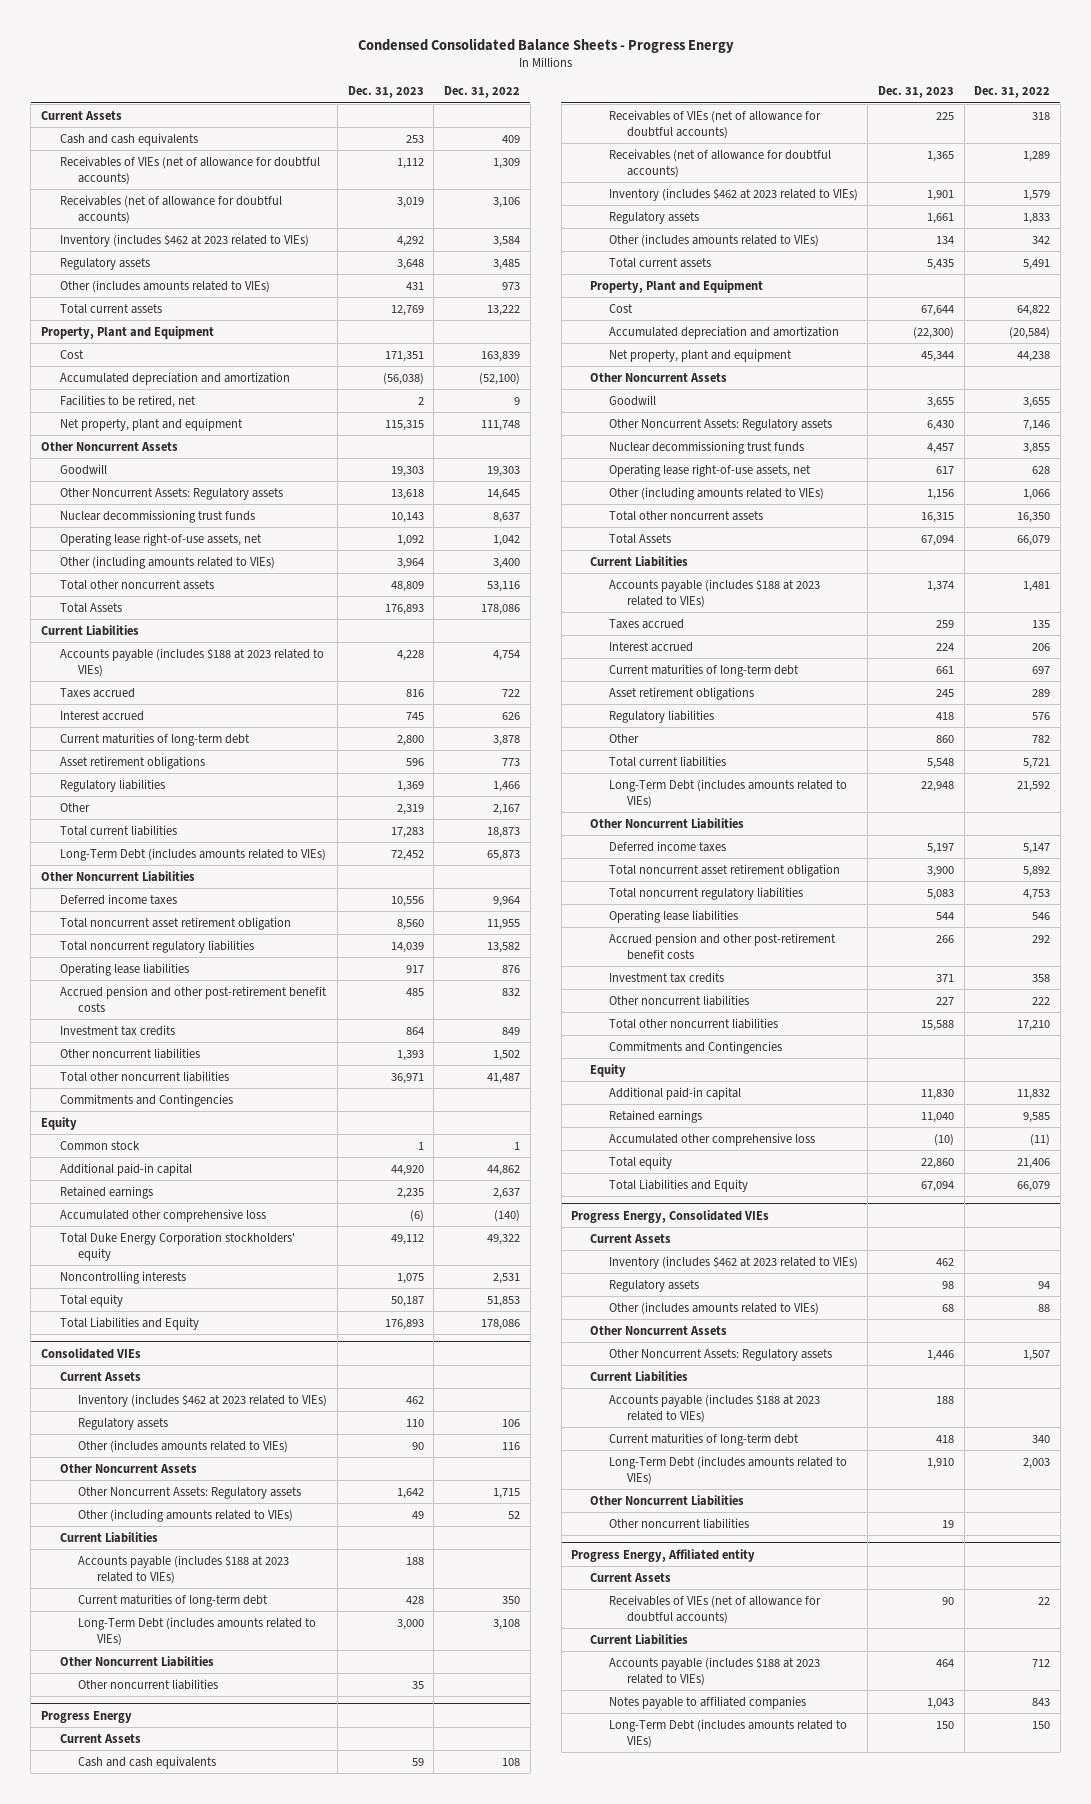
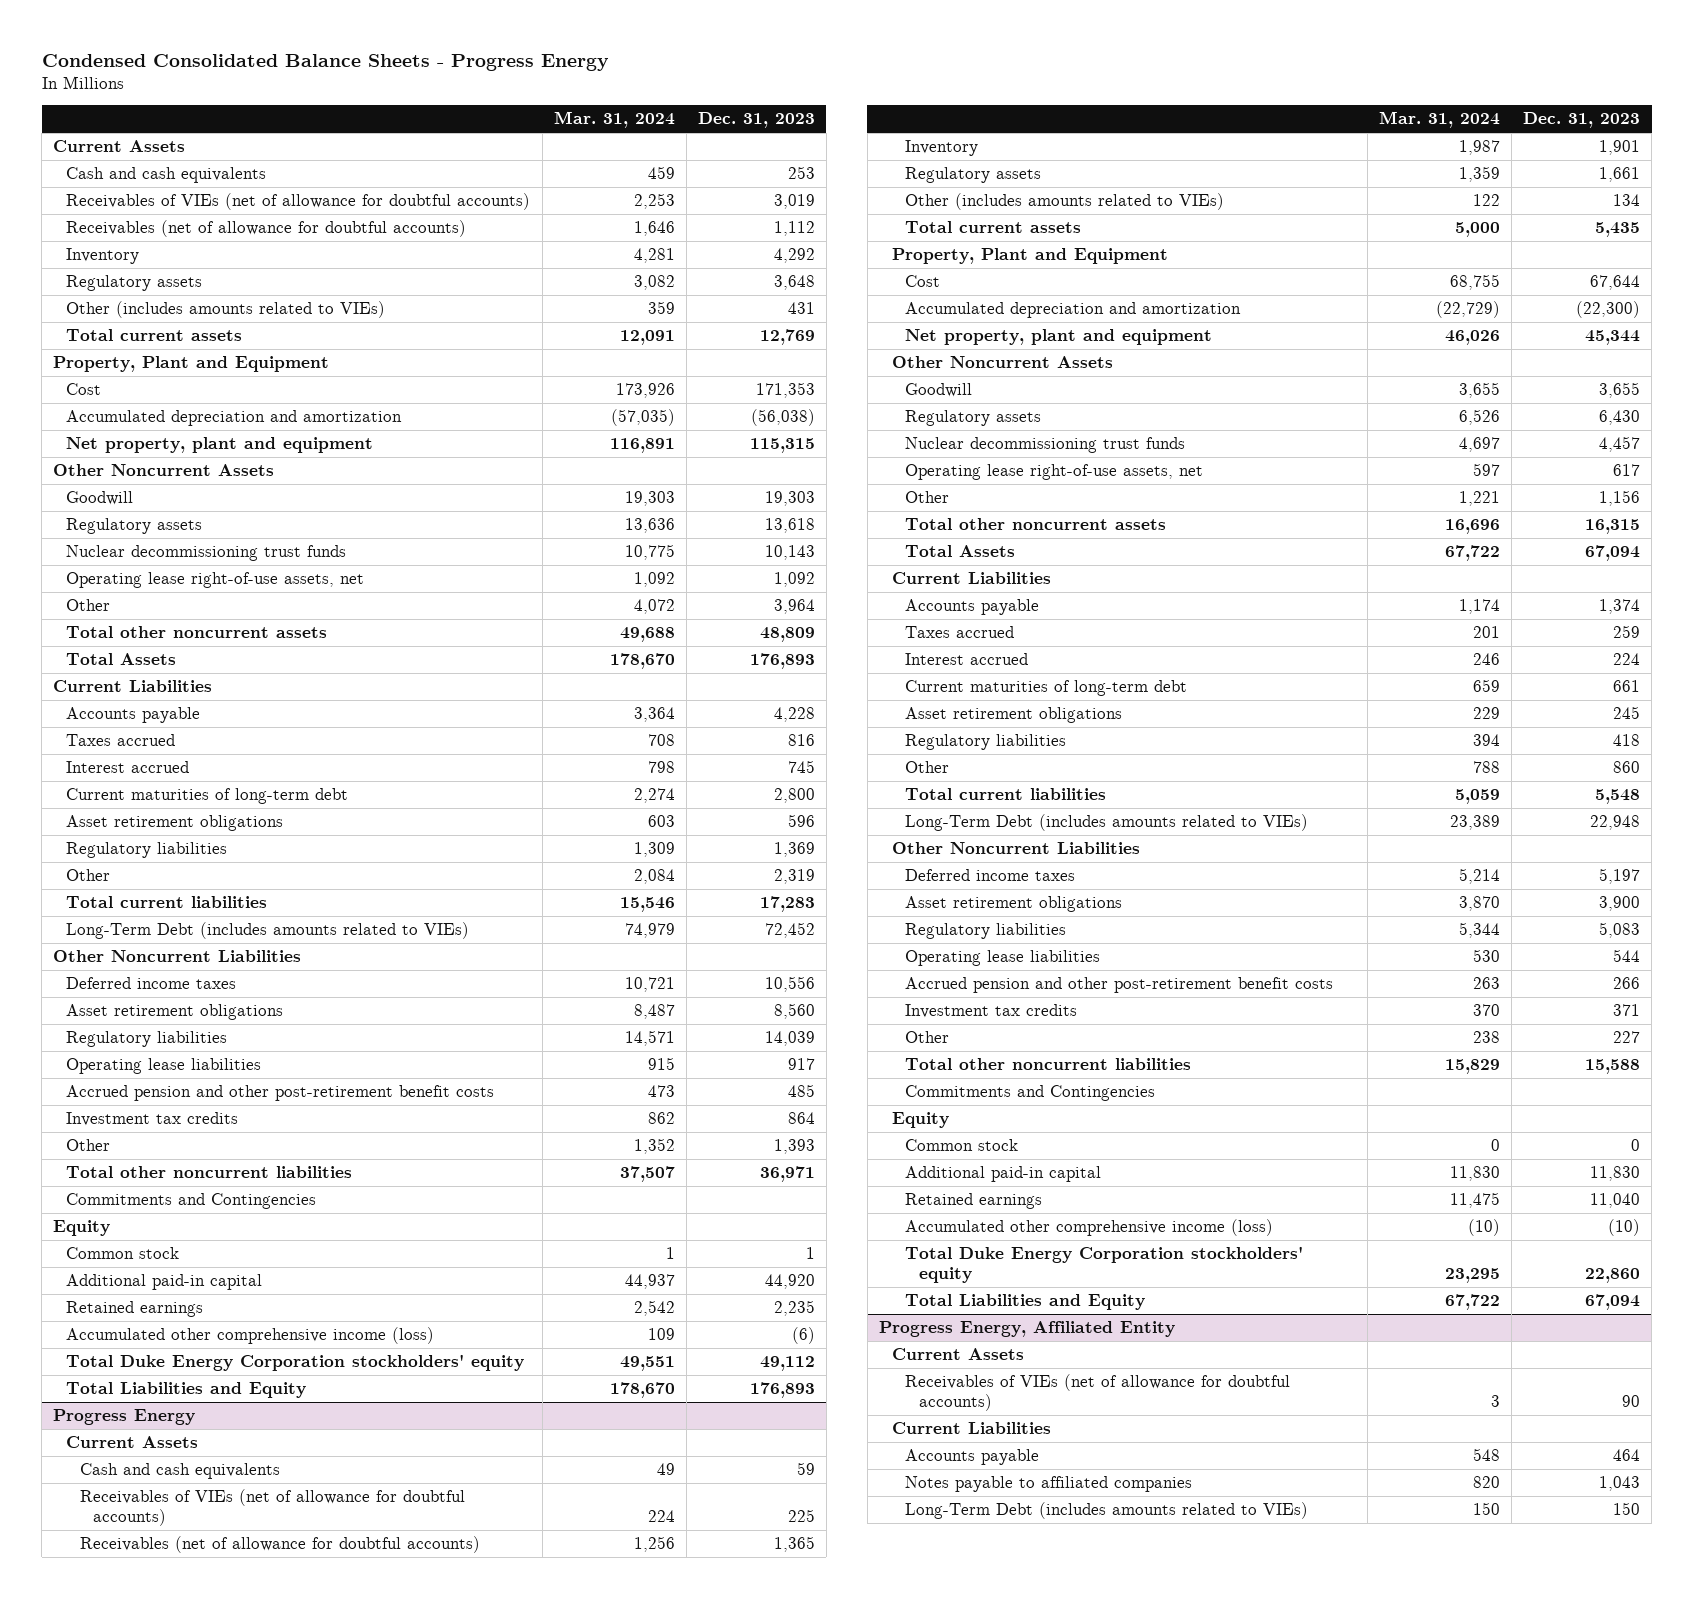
[443,86,520,99] Dec. 31, 2022 -> none
none -> [553,111,675,129] Mar. 31, 2024
[396,157,424,169] 1,112 -> [773,194,815,210] 3,019
[396,196,424,208] 3,019 -> [773,221,815,237] 1,112
[59,233,309,247] Inventory (includes $462 at 2023 related to VIEs) -> [66,248,140,265] Inventory
[384,350,424,362] 171,351 -> [755,382,815,399] 171,353
[59,394,196,408] Facilities to be retired, net -> none
[59,487,283,500] Other Noncurrent Assets: Regulatory assets -> [66,518,203,535] Regulatory assets
[59,555,275,569] Other (including amounts related to VIEs) -> [66,599,111,612] Other
[59,647,324,677] Accounts payable (includes $188 at 2023 related to VIEs) -> [66,707,201,724] Accounts payable
[59,916,291,930] Total noncurrent asset retirement obligation -> [66,1004,284,1021] Asset retirement obligations
[59,939,254,953] Total noncurrent regulatory liabilities -> [66,1031,228,1048] Regulatory liabilities
[59,1047,200,1059] Other noncurrent liabilities -> [66,1139,111,1152] Other
[59,1208,266,1222] Accumulated other comprehensive loss -> [66,1327,435,1345] Accumulated other comprehensive income (loss)
[59,1270,186,1284] Noncontrolling interests -> none
[59,1293,123,1307] Total equity -> none
[41,1347,142,1359] Consolidated VIEs -> none
[59,1371,141,1381] Current Assets -> none
[78,1393,328,1407] Inventory (includes $462 at 2023 related to VIEs) -> none
[78,1417,169,1430] Regulatory assets -> none
[78,1439,289,1453] Other (includes amounts related to VIEs) -> none
[59,1463,197,1473] Other Noncurrent Assets -> none
[78,1486,302,1499] Other Noncurrent Assets: Regulatory assets -> none
[78,1508,294,1522] Other (including amounts related to VIEs) -> none
[59,1531,158,1543] Current Liabilities -> none
[78,1554,290,1584] Accounts payable (includes $188 at 2023 related to VIEs) -> none
[78,1593,269,1607] Current maturities of long-term debt -> none
[78,1616,317,1646] Long-Term Debt (includes amounts related to VIEs) -> none
[59,1655,214,1667] Other Noncurrent Liabilities -> none
[78,1678,219,1690] Other noncurrent liabilities -> none
[608,187,858,201] Inventory (includes $462 at 2023 related to VIEs) -> [905,140,979,157] Inventory
[608,418,832,431] Other Noncurrent Assets: Regulatory assets -> [905,410,1042,427] Regulatory assets
[608,486,824,500] Other (including amounts related to VIEs) -> [905,491,950,504] Other
[608,578,820,608] Accounts payable (includes $188 at 2023 related to VIEs) -> [905,599,1040,616] Accounts payable
[608,863,840,877] Total noncurrent asset retirement obligation -> [905,896,1123,913] Asset retirement obligations
[608,886,803,900] Total noncurrent regulatory liabilities -> [905,923,1067,940] Regulatory liabilities
[608,994,749,1006] Other noncurrent liabilities -> [905,1031,950,1044] Other
none -> [905,1139,1019,1152] Common stock
[608,1132,815,1146] Accumulated other comprehensive loss -> [905,1219,1274,1237] Accumulated other comprehensive income (loss)
[608,1155,672,1169] Total equity -> [905,1246,1304,1284] Total Duke Energy Corporation stockholders' equity
[571,1209,770,1223] Progress Energy, Consolidated VIEs -> none
[590,1233,672,1243] Current Assets -> none
[608,1255,858,1269] Inventory (includes $462 at 2023 related to VIEs) -> none
[608,1279,699,1292] Regulatory assets -> none
[608,1301,819,1315] Other (includes amounts related to VIEs) -> none
[590,1325,728,1335] Other Noncurrent Assets -> none
[608,1348,832,1361] Other Noncurrent Assets: Regulatory assets -> none
[590,1370,689,1382] Current Liabilities -> none
[608,1393,820,1423] Accounts payable (includes $188 at 2023 related to VIEs) -> none
[608,1432,799,1446] Current maturities of long-term debt -> none
[608,1455,847,1485] Long-Term Debt (includes amounts related to VIEs) -> none
[590,1494,745,1506] Other Noncurrent Liabilities -> none
[608,1517,749,1529] Other noncurrent liabilities -> none
[571,1548,756,1562] Progress Energy, Affiliated entity -> [878,1321,1175,1338] Progress Energy, Affiliated Entity
[608,1656,820,1686] Accounts payable (includes $188 at 2023 related to VIEs) -> [905,1449,1040,1466] Accounts payable

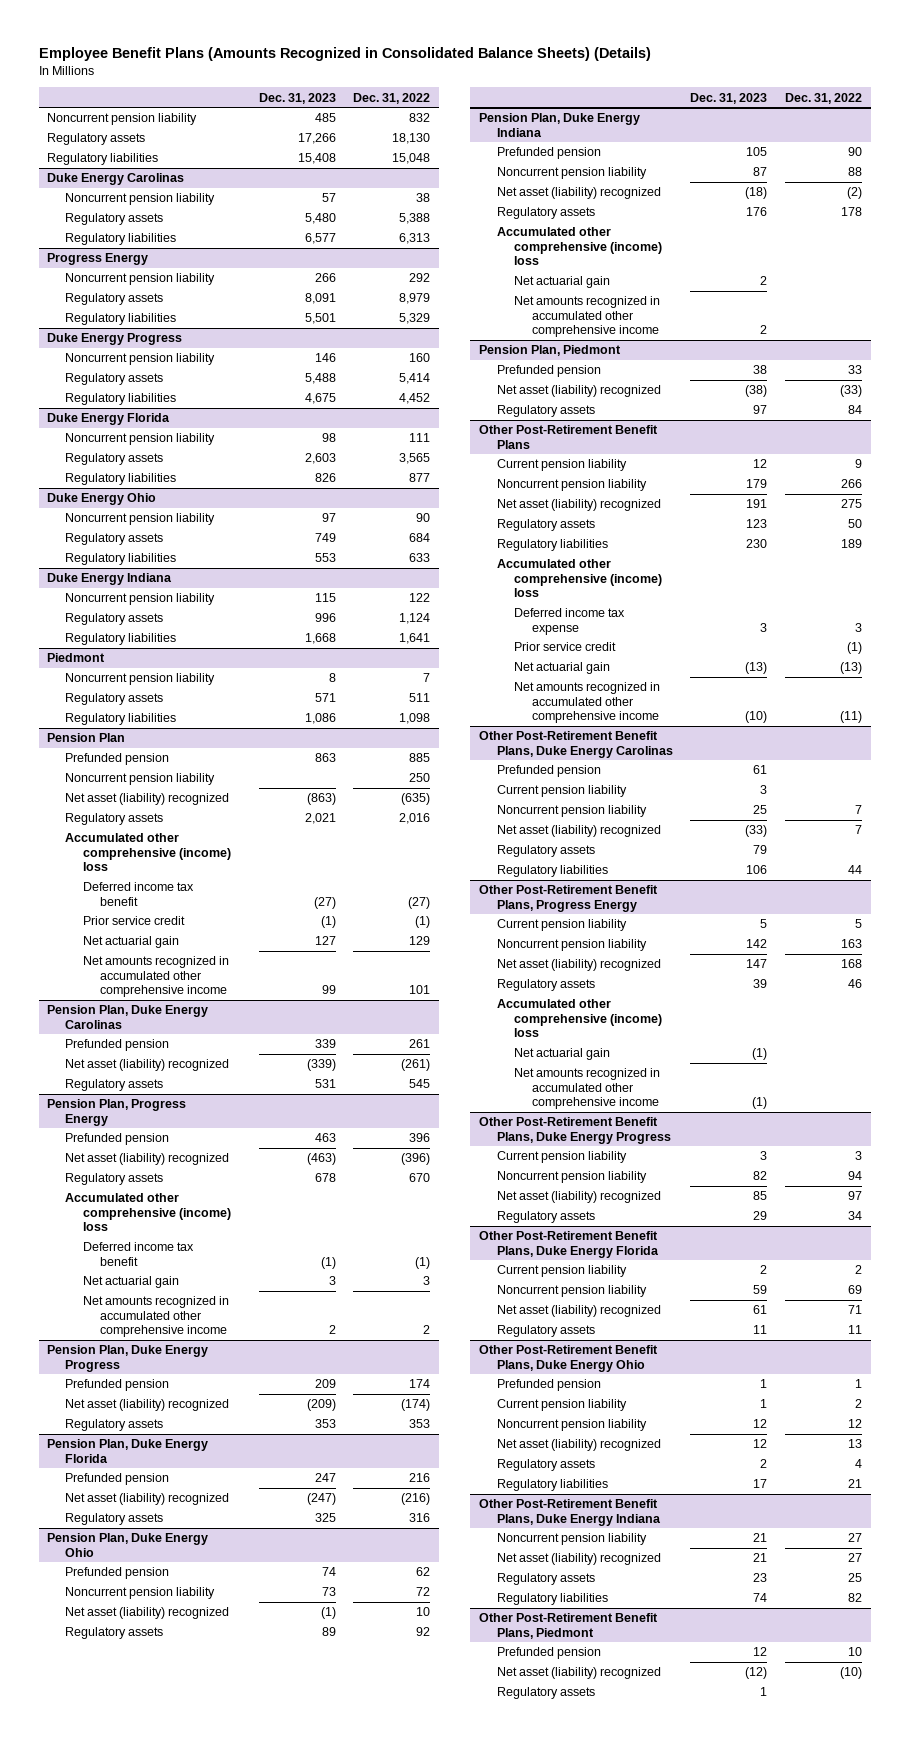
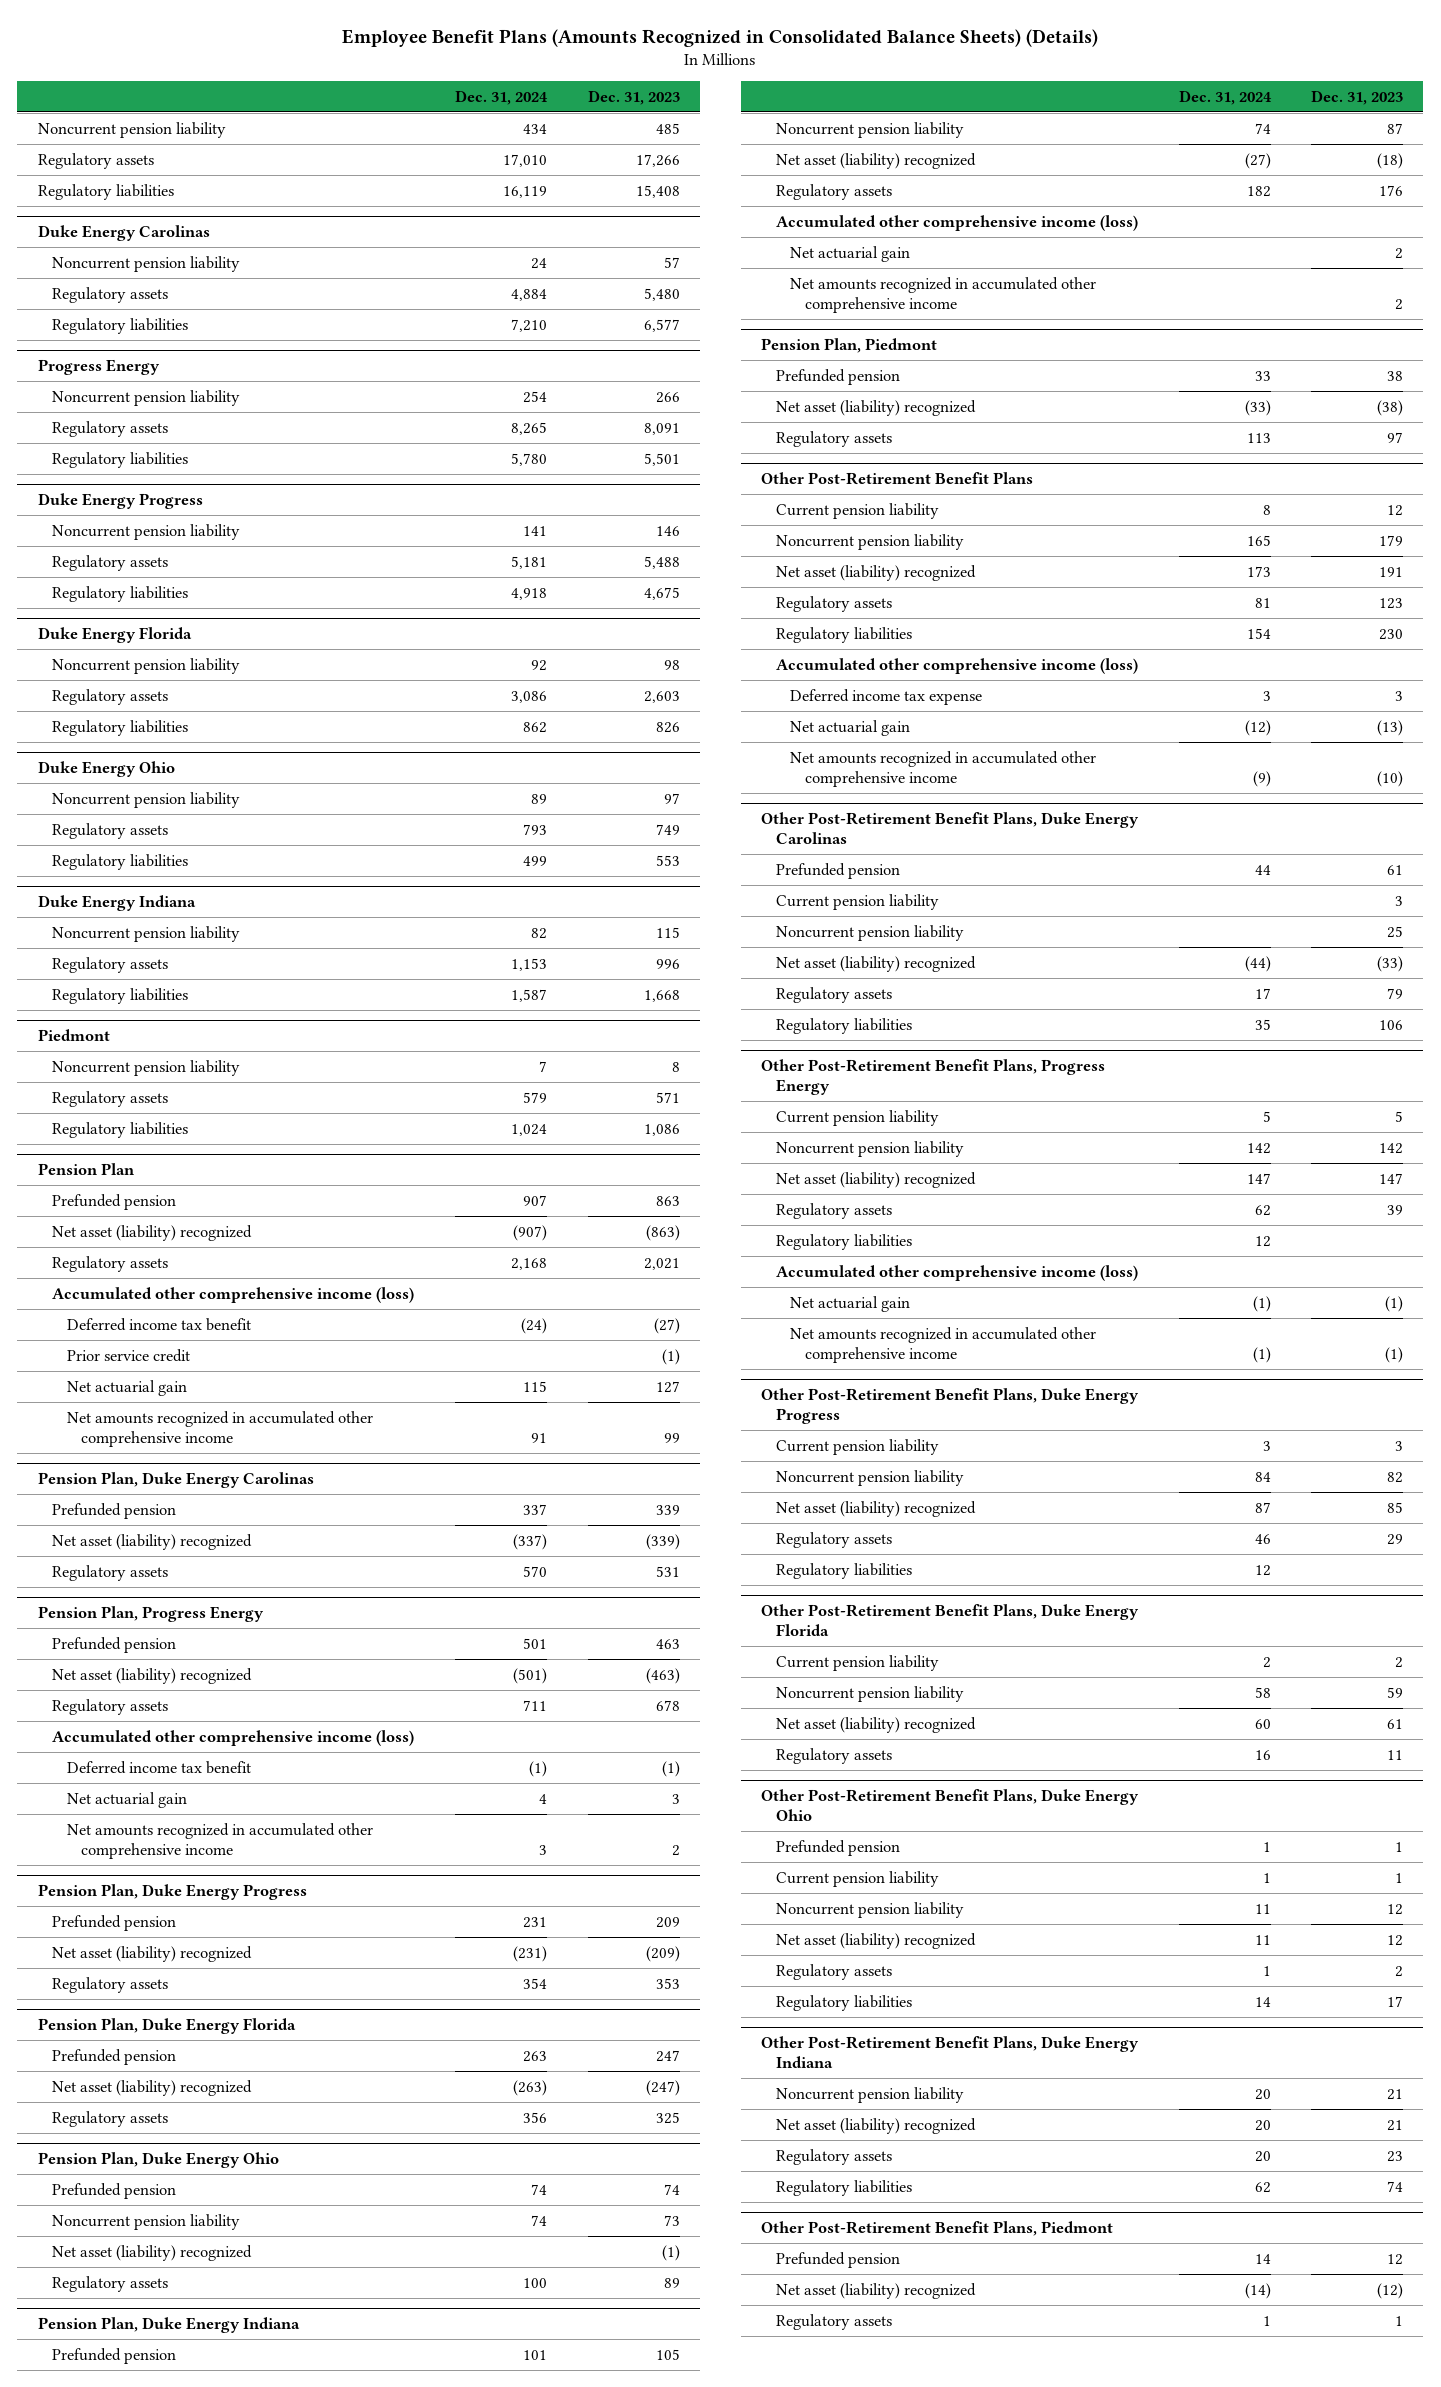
[353,92,431,104] Dec. 31, 2022 -> none
none -> [455,89,549,105] Dec. 31, 2024
[64,773,215,786] Noncurrent pension liability -> none
[64,833,231,872] Accumulated other comprehensive (income) loss -> [52,1286,415,1303] Accumulated other comprehensive income (loss)
[64,1193,231,1232] Accumulated other comprehensive (income) loss -> [52,1729,415,1746] Accumulated other comprehensive income (loss)
[496,227,663,266] Accumulated other comprehensive (income) loss -> [775,214,1138,231] Accumulated other comprehensive income (loss)
[496,559,663,598] Accumulated other comprehensive (income) loss -> [775,657,1138,674] Accumulated other comprehensive income (loss)
[514,642,617,652] Prior service credit -> none
none -> [775,1233,912,1250] Regulatory liabilities
[496,999,663,1038] Accumulated other comprehensive (income) loss -> [775,1264,1138,1281] Accumulated other comprehensive income (loss)
none -> [775,1562,912,1579] Regulatory liabilities

